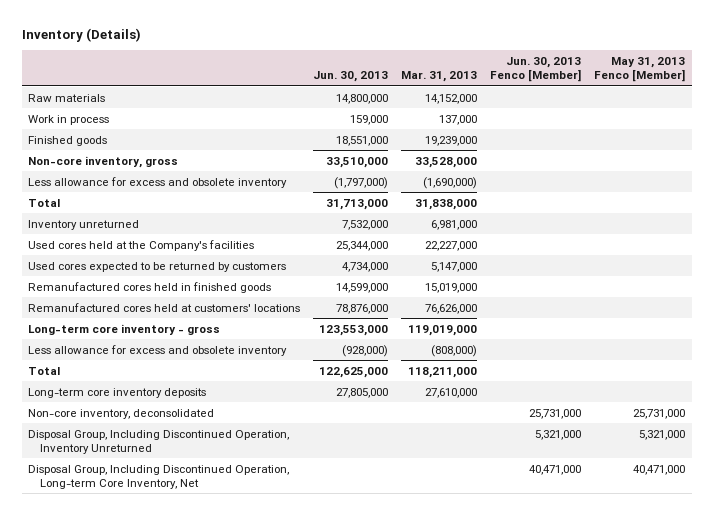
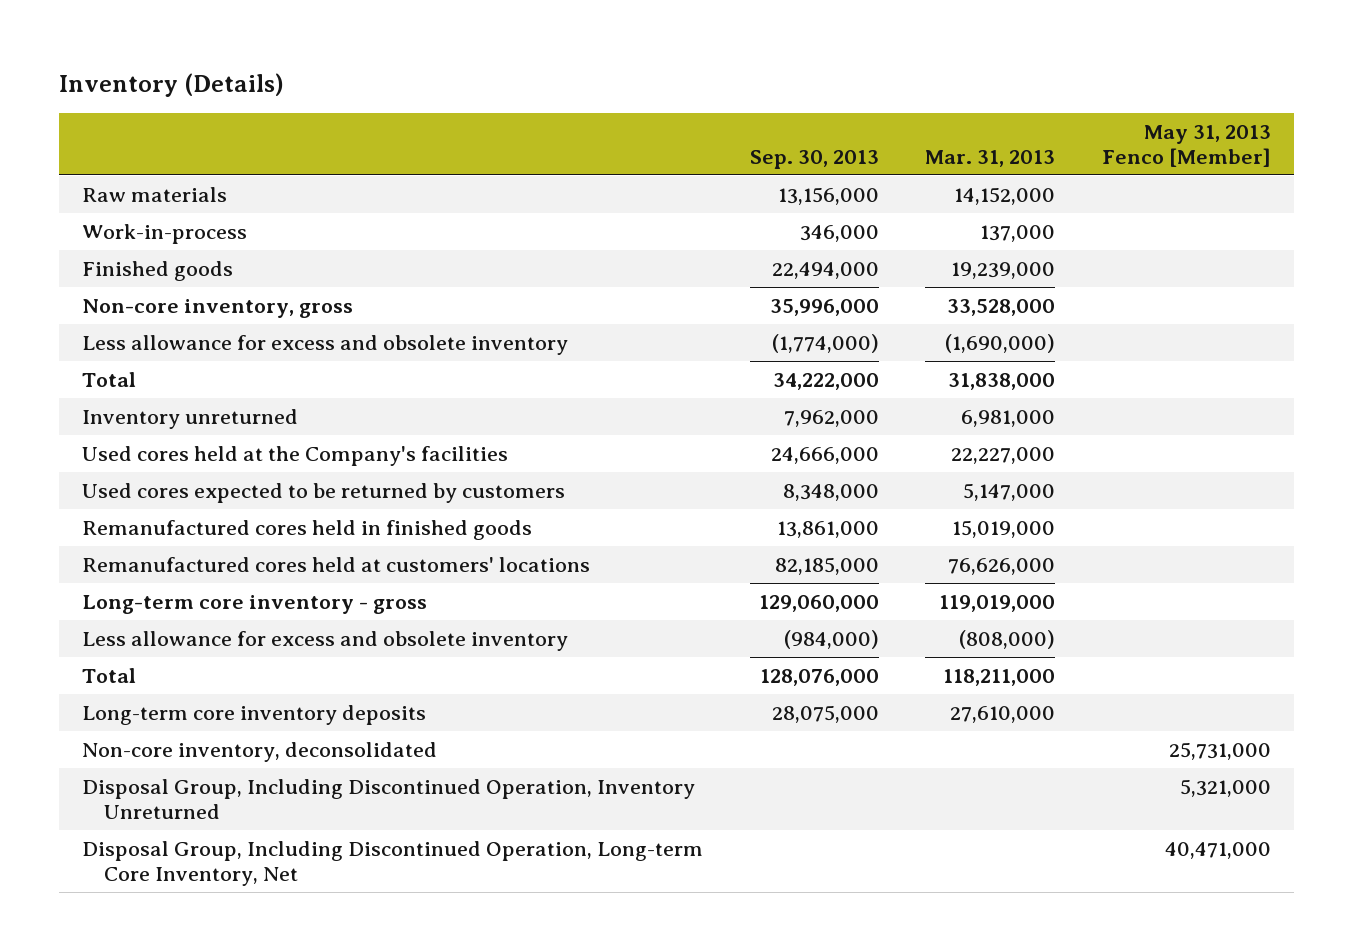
[313,71,389,83] Jun. 30, 2013 -> none
[490,56,582,83] Jun. 30, 2013 Fenco [Member] -> none
none -> [749,149,879,169] Sep. 30, 2013
[28,114,110,125] Work in process -> [81,223,247,244] Work-in-process

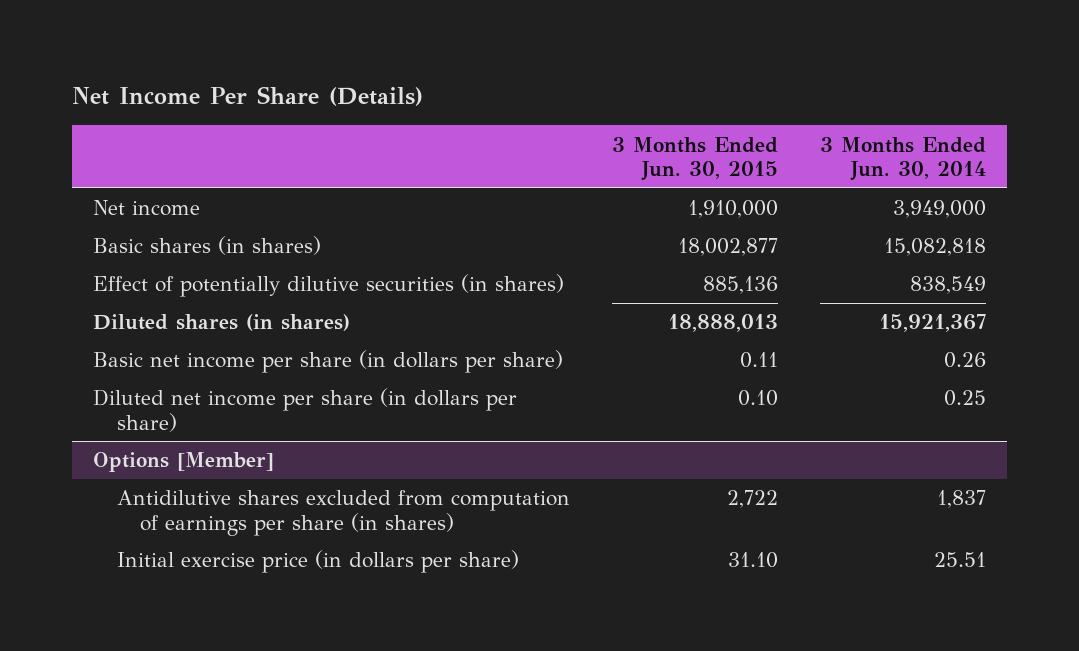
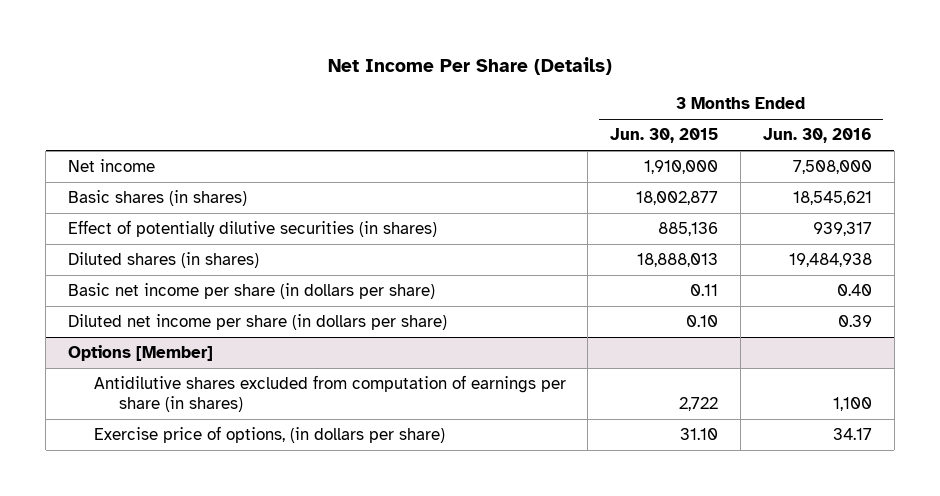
[819,136,986,182] 3 Months Ended Jun. 30, 2014 -> none
none -> [762,128,872,144] Jun. 30, 2016
[116,550,519,574] Initial exercise price (in dollars per share) -> [93,426,445,444] Exercise price of options, (in dollars per share)

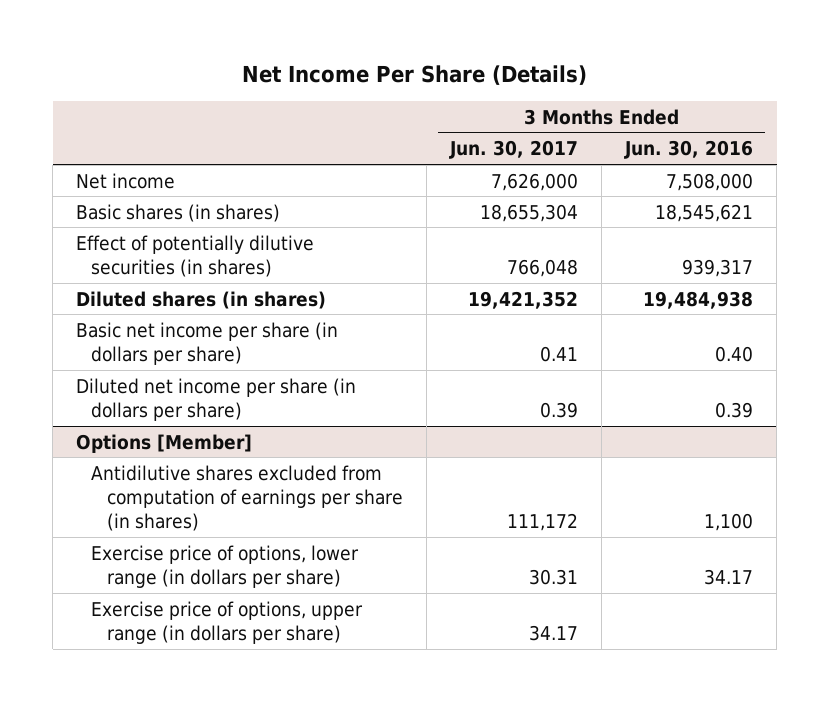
[610,128,719,144] Jun. 30, 2015 -> none
none -> [448,140,578,160] Jun. 30, 2017
[93,426,445,444] Exercise price of options, (in dollars per share) -> [91,544,360,589] Exercise price of options, lower range (in dollars per share)
none -> [91,600,364,645] Exercise price of options, upper range (in dollars per share)

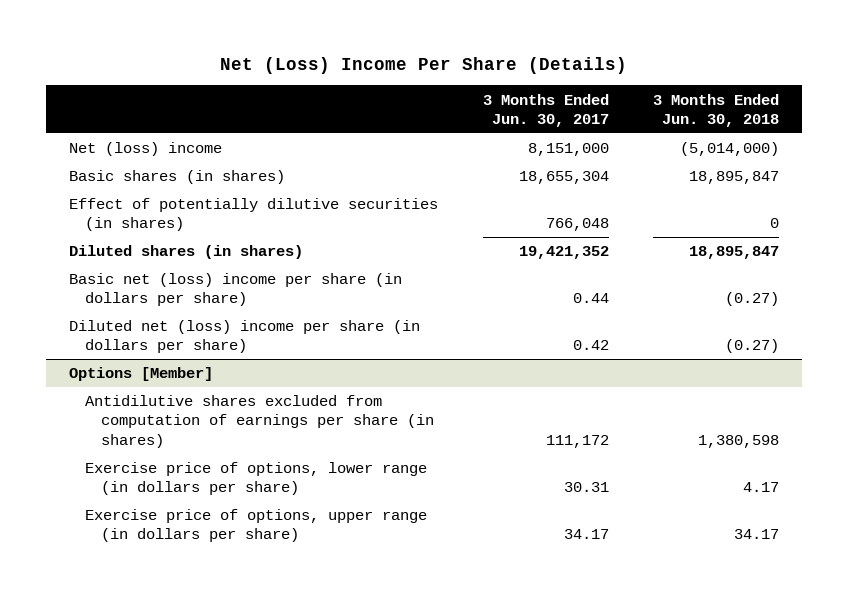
[241,65,587,86] Net Income Per Share (Details) -> [220,57,628,75] Net (Loss) Income Per Share (Details)
[624,140,754,160] Jun. 30, 2016 -> none
none -> [653,93,780,127] 3 Months Ended Jun. 30, 2018
[76,172,176,189] Net income -> [68,142,222,157] Net (loss) income
[490,172,578,191] 7,626,000 -> [527,143,609,157] 8,151,000
[76,321,339,366] Basic net income per share (in dollars per share) -> [68,273,402,307] Basic net (loss) income per share (in dollars per share)
[539,346,578,363] 0.41 -> [572,293,609,304] 0.44
[76,377,357,422] Diluted net income per share (in dollars per share) -> [68,320,420,354] Diluted net (loss) income per share (in dollars per share)
[539,402,578,419] 0.39 -> [572,340,609,351] 0.42

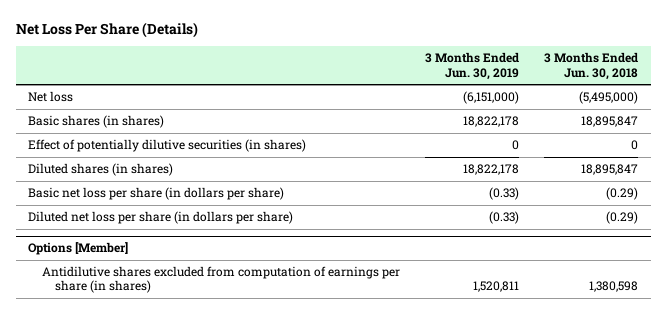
[220,57,628,75] Net (Loss) Income Per Share (Details) -> [15,22,198,39] Net Loss Per Share (Details)
[482,93,609,127] 3 Months Ended Jun. 30, 2017 -> none
none -> [425,52,520,80] 3 Months Ended Jun. 30, 2019
[68,142,222,157] Net (loss) income -> [28,91,74,103] Net loss
[680,142,780,157] (5,014,000) -> [579,91,639,105] (5,495,000)
[68,273,402,307] Basic net (loss) income per share (in dollars per share) -> [28,187,285,201] Basic net loss per share (in dollars per share)
[725,292,780,307] (0.27) -> [606,187,639,201] (0.29)
[68,320,420,354] Diluted net (loss) income per share (in dollars per share) -> [28,211,294,225] Diluted net loss per share (in dollars per share)
[725,339,780,354] (0.27) -> [606,211,639,225] (0.29)
[84,462,427,496] Exercise price of options, lower range (in dollars per share) -> none
[84,509,427,543] Exercise price of options, upper range (in dollars per share) -> none

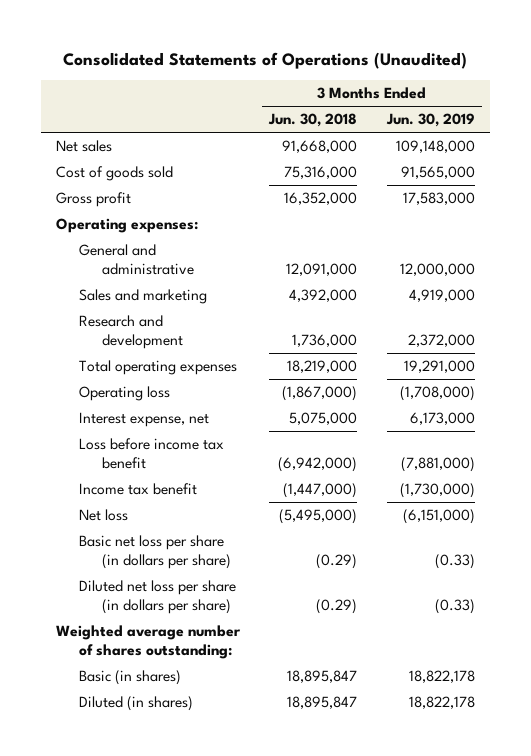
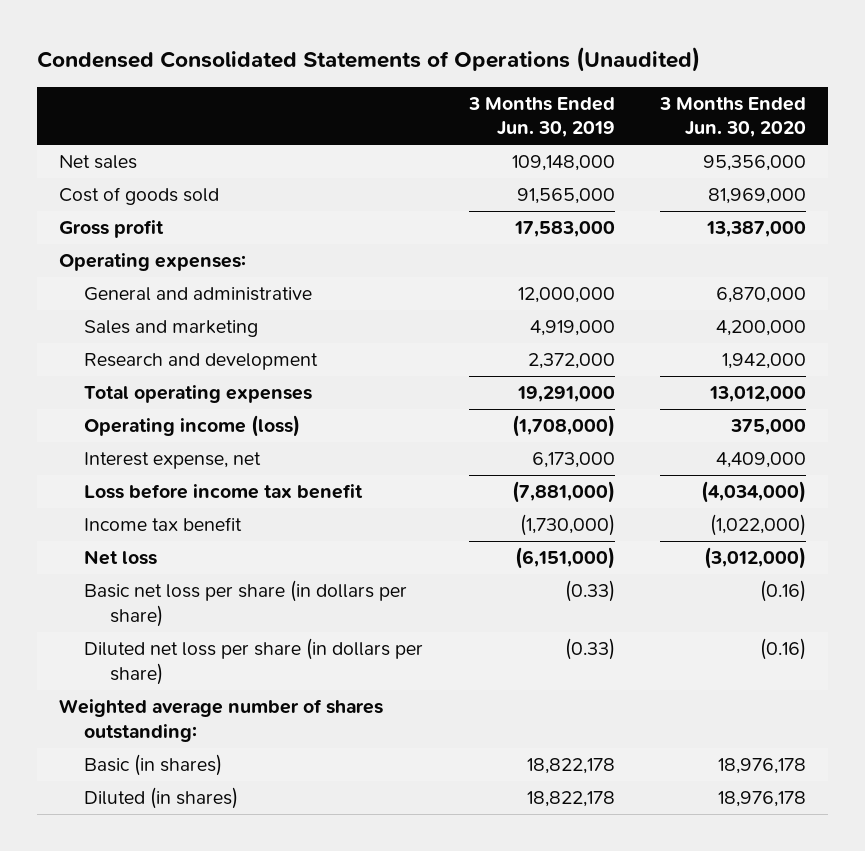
[63,51,468,69] Consolidated Statements of Operations (Unaudited) -> [36,46,700,72] Condensed Consolidated Statements of Operations (Unaudited)
[268,113,358,128] Jun. 30, 2018 -> none
none -> [658,96,806,138] 3 Months Ended Jun. 30, 2020
[79,386,171,402] Operating loss -> [84,415,301,438] Operating income (loss)

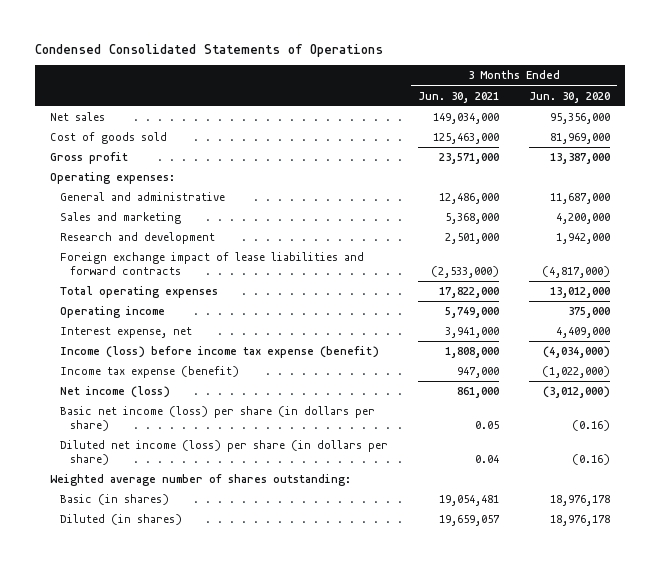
[36,46,700,72] Condensed Consolidated Statements of Operations (Unaudited) -> [35,43,384,57] Condensed Consolidated Statements of Operations
[467,96,615,138] 3 Months Ended Jun. 30, 2019 -> none
none -> [418,91,500,103] Jun. 30, 2021
[715,287,806,304] 6,870,000 -> [549,193,610,205] 11,687,000
none -> [60,252,365,276] Foreign exchange impact of lease liabilities and forward contracts
[84,415,301,438] Operating income (loss) -> [60,306,166,319] Operating income
[84,484,364,500] Loss before income tax benefit -> [60,346,380,359] Income (loss) before income tax expense (benefit)
[84,517,243,532] Income tax benefit -> [60,366,240,379] Income tax expense (benefit)
[84,550,158,566] Net loss -> [60,386,171,399] Net income (loss)
[84,580,408,627] Basic net loss per share (in dollars per share) -> [60,406,376,432] Basic net income (loss) per share (in dollars per share)
[84,638,424,685] Diluted net loss per share (in dollars per share) -> [60,440,389,466] Diluted net income (loss) per share (in dollars per share)

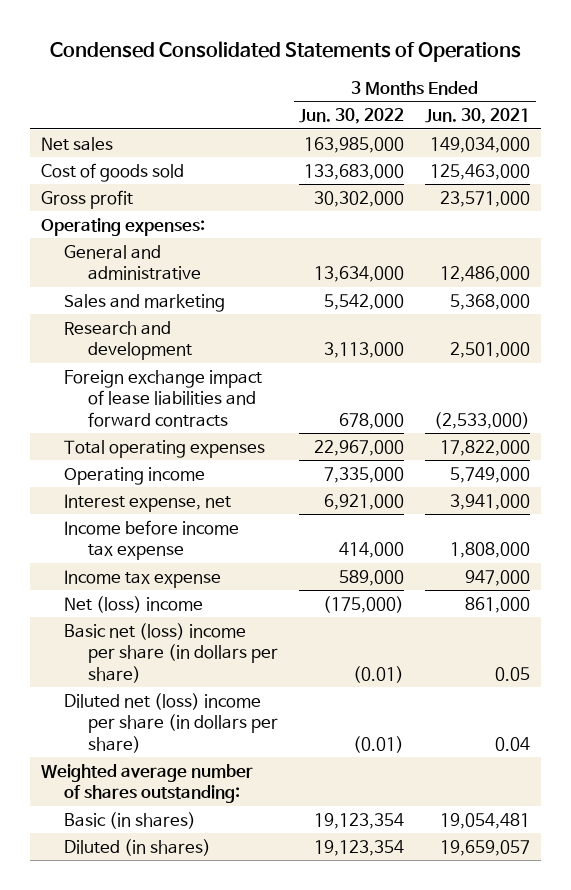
[528,91,610,103] Jun. 30, 2020 -> none
none -> [299,108,405,125] Jun. 30, 2022
[60,346,380,359] Income (loss) before income tax expense (benefit) -> [64,519,240,561] Income before income tax expense
[60,366,240,379] Income tax expense (benefit) -> [64,569,222,588] Income tax expense
[60,386,171,399] Net income (loss) -> [64,595,204,613] Net (loss) income
[60,406,376,432] Basic net income (loss) per share (in dollars per share) -> [64,622,278,683] Basic net (loss) income per share (in dollars per share)
[60,440,389,466] Diluted net income (loss) per share (in dollars per share) -> [64,692,278,753] Diluted net (loss) income per share (in dollars per share)

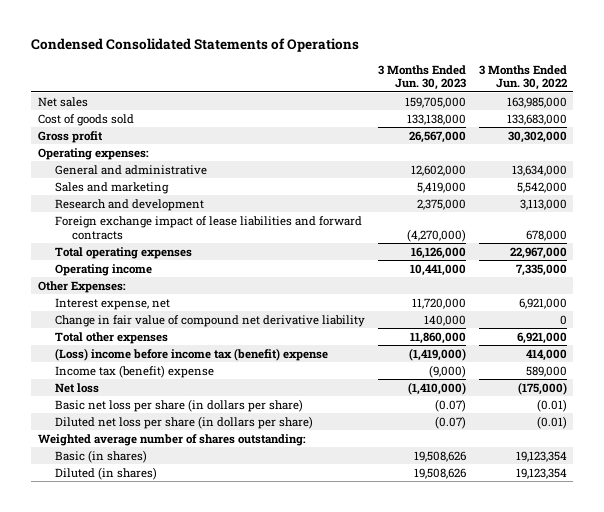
[425,108,531,125] Jun. 30, 2021 -> none
none -> [377,64,466,91] 3 Months Ended Jun. 30, 2023
none -> [37,280,126,293] Other Expenses:
none -> [54,314,365,327] Change in fair value of compound net derivative liability
none -> [54,331,168,344] Total other expenses
[64,519,240,561] Income before income tax expense -> [54,347,328,361] (Loss) income before income tax (benefit) expense
[64,569,222,588] Income tax expense -> [54,364,214,378] Income tax (benefit) expense
[64,595,204,613] Net (loss) income -> [54,382,99,393] Net loss
[64,622,278,683] Basic net (loss) income per share (in dollars per share) -> [54,398,303,412] Basic net loss per share (in dollars per share)
[64,692,278,753] Diluted net (loss) income per share (in dollars per share) -> [54,415,313,429] Diluted net loss per share (in dollars per share)

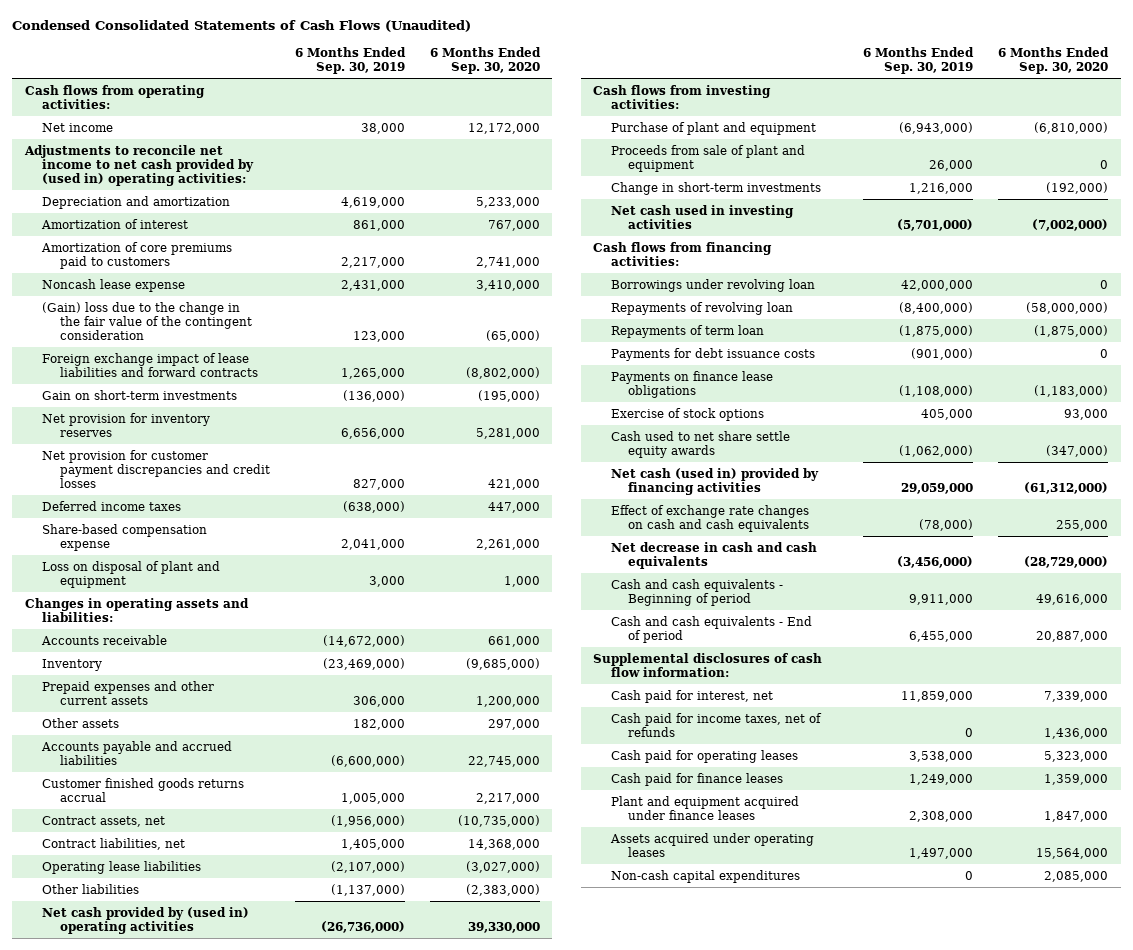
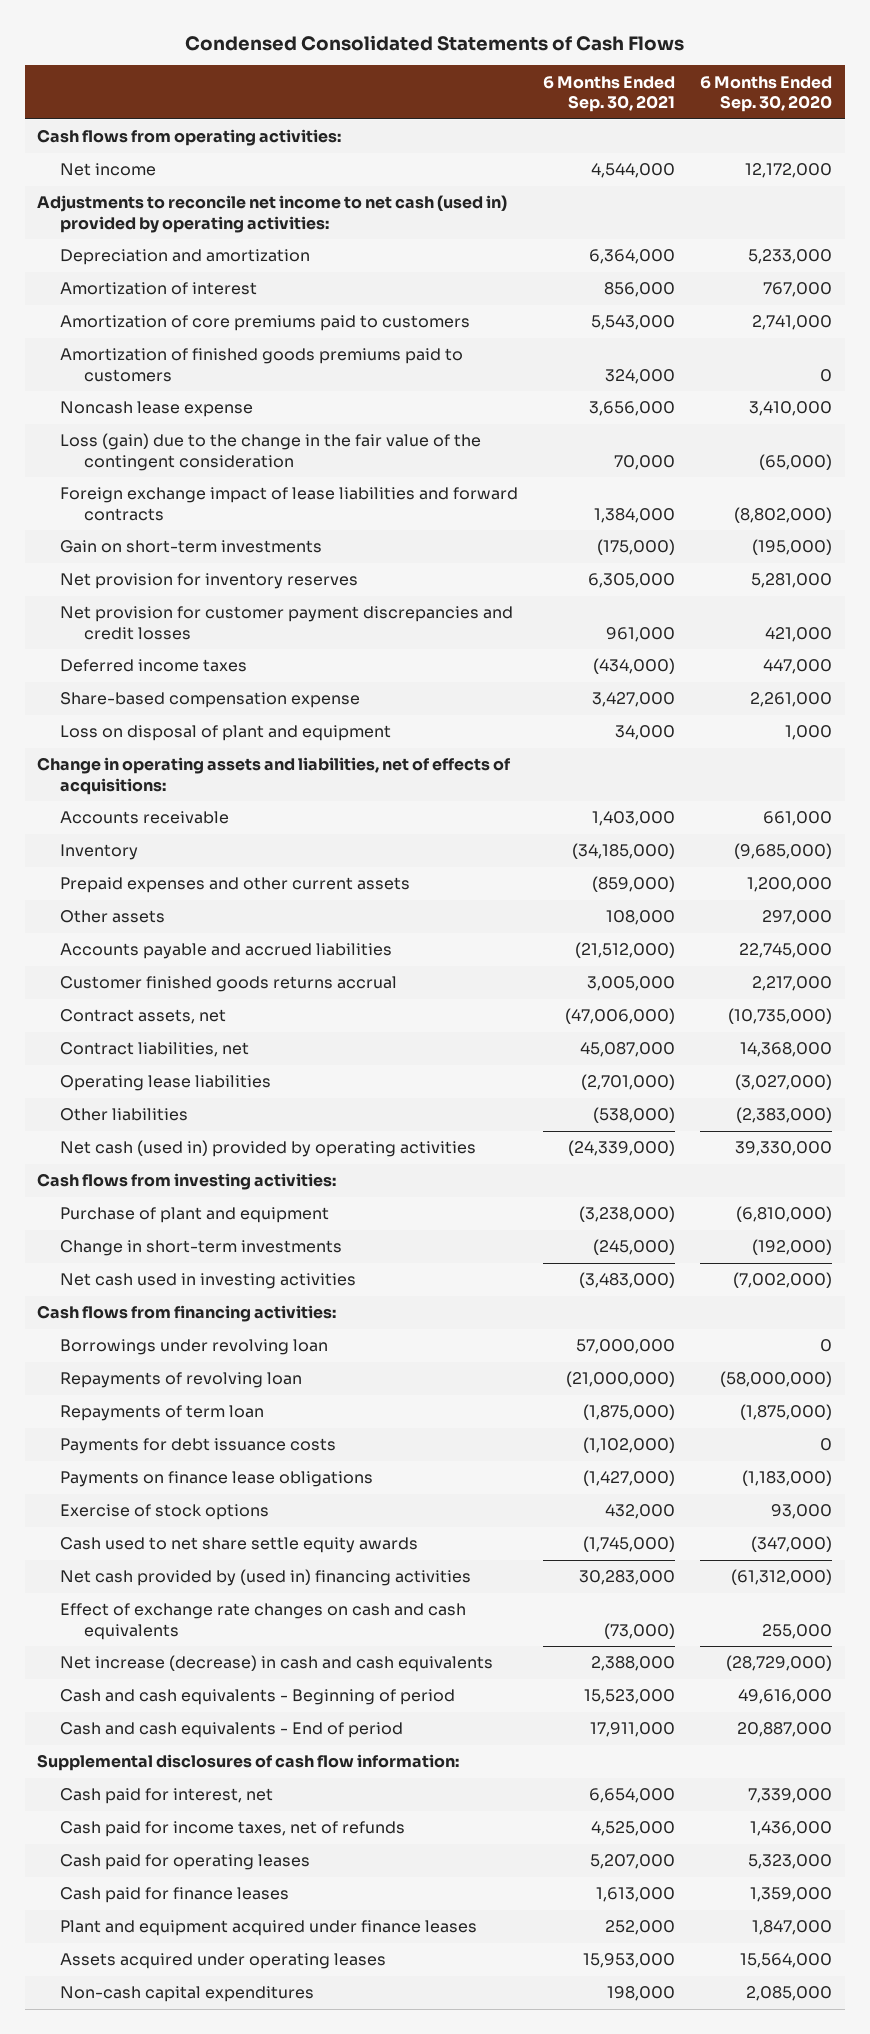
[12,19,472,32] Condensed Consolidated Statements of Cash Flows (Unaudited) -> [184,34,684,51] Condensed Consolidated Statements of Cash Flows
[294,46,406,74] 6 Months Ended Sep. 30, 2019 -> none
none -> [543,75,676,113] 6 Months Ended Sep. 30, 2021
[23,144,255,187] Adjustments to reconcile net income to net cash provided by (used in) operating activities: -> [37,195,508,233] Adjustments to reconcile net income to net cash (used in) provided by operating activities:
none -> [60,348,464,382] Amortization of finished goods premiums paid to customers
[42,301,252,341] (Gain) loss due to the change in the fair value of the contingent consideration -> [60,433,482,471] Loss (gain) due to the change in the fair value of the contingent consideration
[24,597,249,622] Changes in operating assets and liabilities: -> [37,757,512,795] Change in operating assets and liabilities, net of effects of acquisitions:
[42,906,250,934] Net cash provided by (used in) operating activities -> [60,1140,477,1158] Net cash (used in) provided by operating activities
[610,144,805,172] Proceeds from sale of plant and equipment -> none
[610,467,819,495] Net cash (used in) provided by financing activities -> [60,1569,472,1587] Net cash provided by (used in) financing activities
[610,541,817,569] Net decrease in cash and cash equivalents -> [60,1655,494,1673] Net increase (decrease) in cash and cash equivalents

